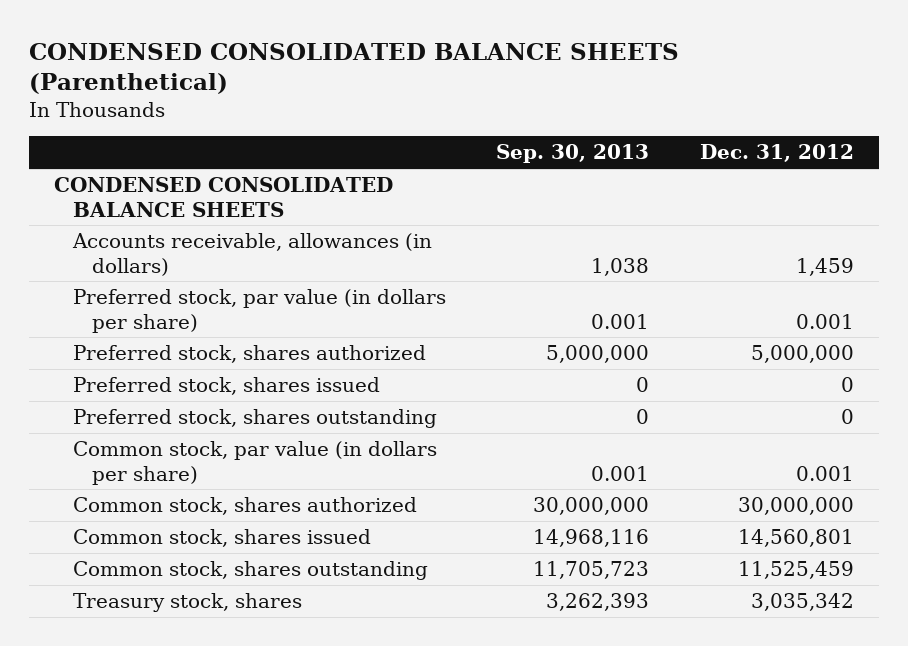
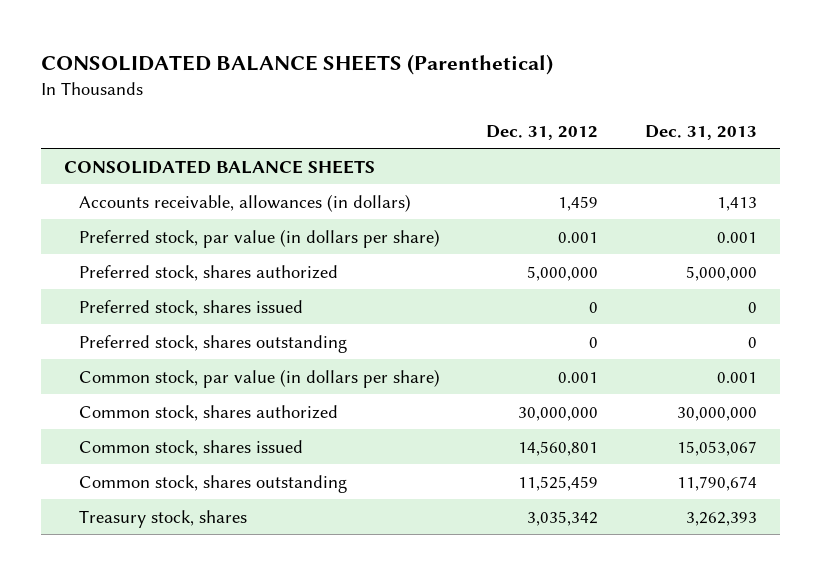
[29,42,680,95] CONDENSED CONSOLIDATED BALANCE SHEETS (Parenthetical) -> [40,53,553,75] CONSOLIDATED BALANCE SHEETS (Parenthetical)
[496,144,650,164] Sep. 30, 2013 -> none
none -> [644,124,757,140] Dec. 31, 2013
[54,177,394,217] CONDENSED CONSOLIDATED BALANCE SHEETS -> [64,159,376,174] CONSOLIDATED BALANCE SHEETS

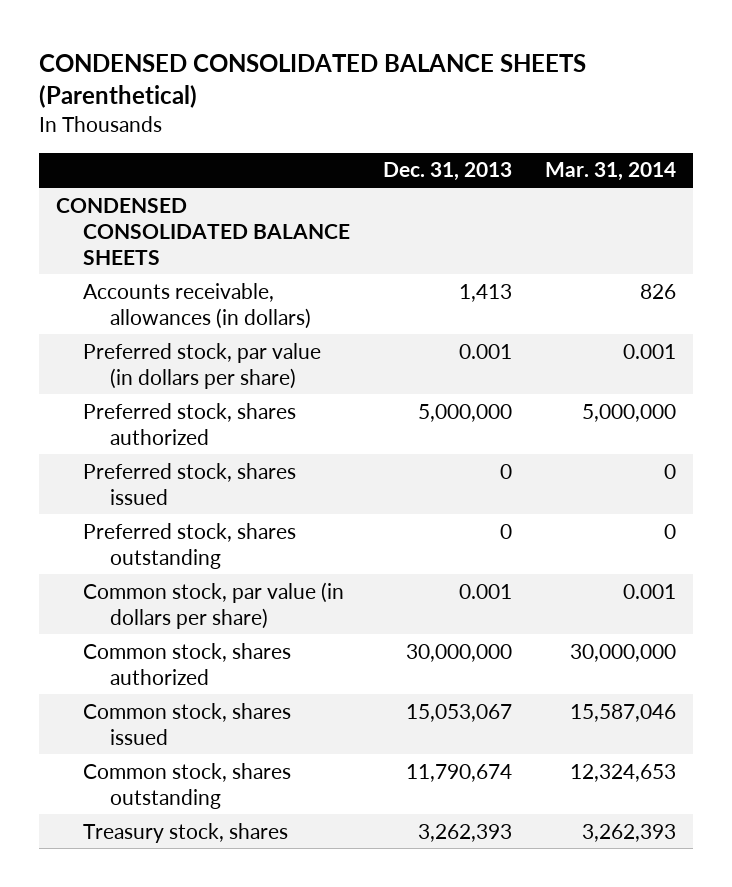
[40,53,553,75] CONSOLIDATED BALANCE SHEETS (Parenthetical) -> [39,53,587,108] CONDENSED CONSOLIDATED BALANCE SHEETS (Parenthetical)
[486,124,599,140] Dec. 31, 2012 -> none
none -> [545,162,677,182] Mar. 31, 2014
[64,159,376,174] CONSOLIDATED BALANCE SHEETS -> [56,197,351,265] CONDENSED CONSOLIDATED BALANCE SHEETS

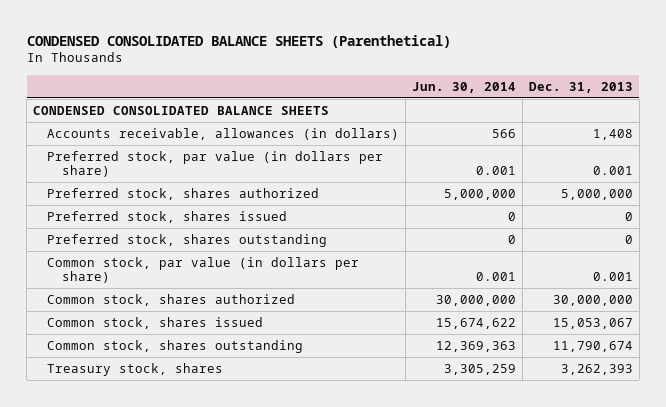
[545,162,677,182] Mar. 31, 2014 -> none
none -> [412,81,517,93] Jun. 30, 2014
[459,283,513,302] 1,413 -> [592,128,633,140] 1,408

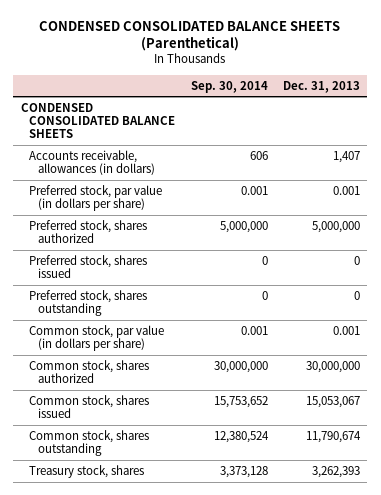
[412,81,517,93] Jun. 30, 2014 -> none
none -> [190,80,268,93] Sep. 30, 2014
[592,128,633,140] 1,408 -> [332,150,360,163] 1,407

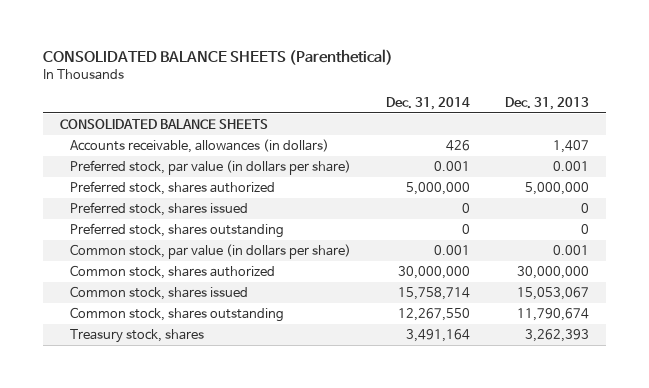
[39,20,341,52] CONDENSED CONSOLIDATED BALANCE SHEETS (Parenthetical) -> [42,49,393,66] CONSOLIDATED BALANCE SHEETS (Parenthetical)
[190,80,268,93] Sep. 30, 2014 -> none
none -> [386,96,471,110] Dec. 31, 2014
[20,102,176,139] CONDENSED CONSOLIDATED BALANCE SHEETS -> [60,119,269,130] CONSOLIDATED BALANCE SHEETS

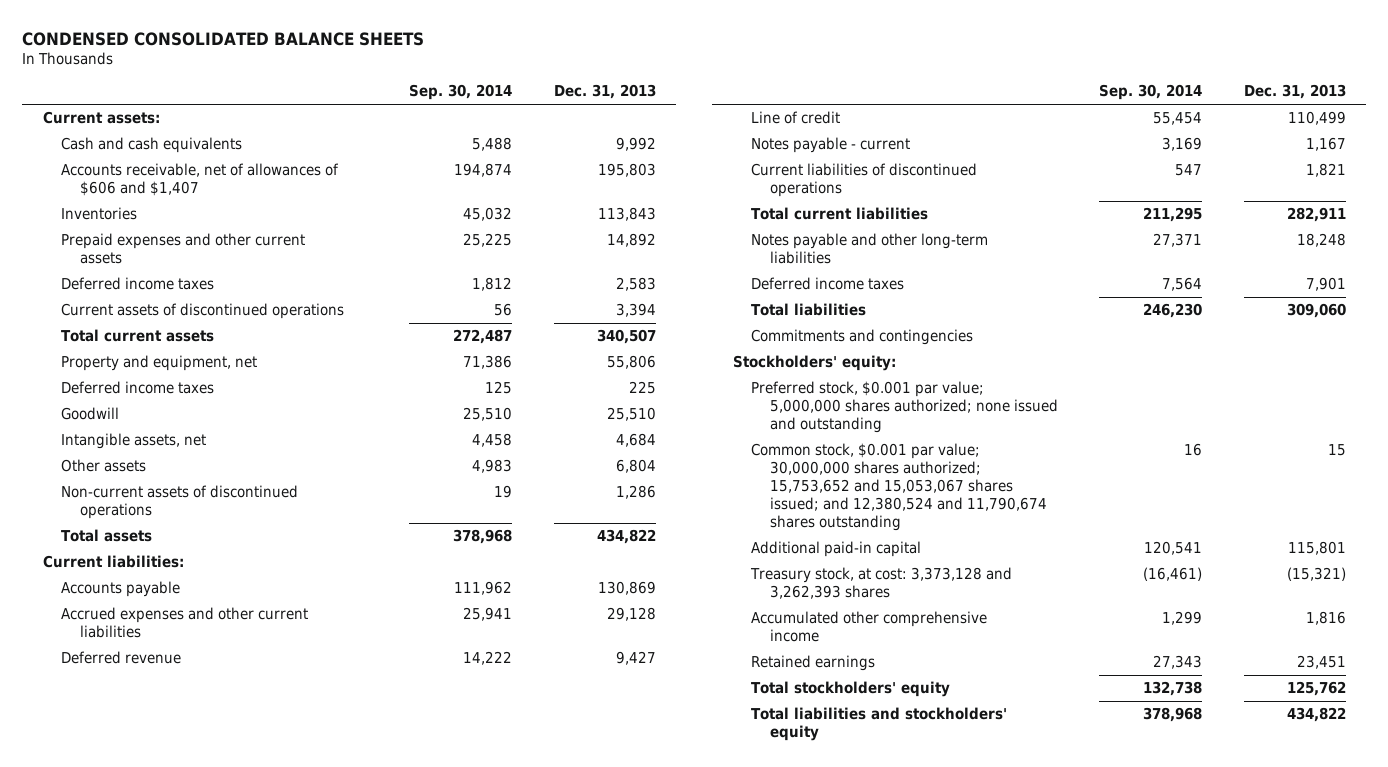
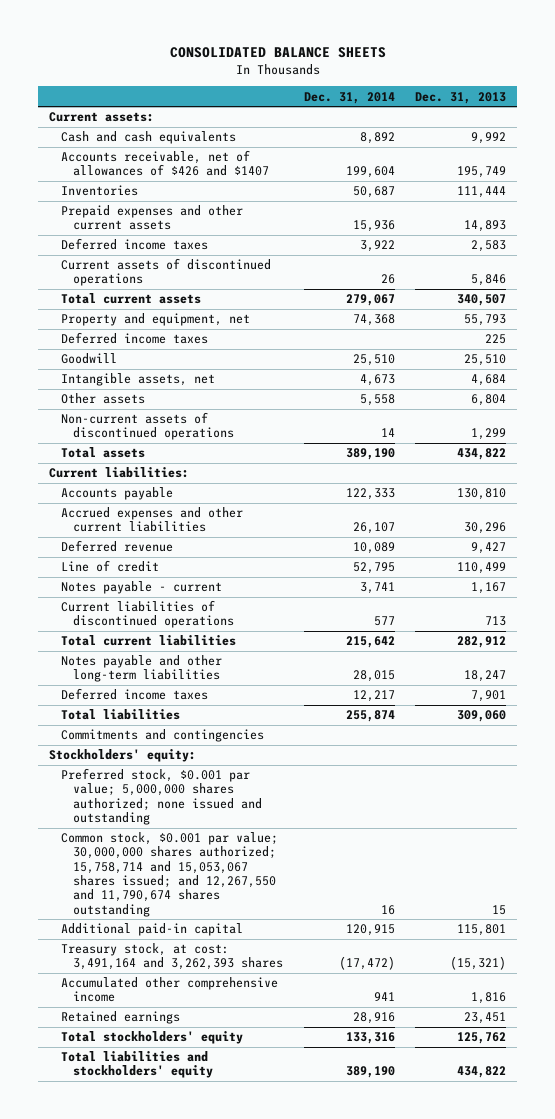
[22,31,425,46] CONDENSED CONSOLIDATED BALANCE SHEETS -> [169,47,386,59] CONSOLIDATED BALANCE SHEETS
[409,84,513,101] Sep. 30, 2014 -> none
none -> [303,91,395,104] Dec. 31, 2014
[61,163,340,197] Accounts receivable, net of allowances of $606 and $1,407 -> [60,150,269,177] Accounts receivable, net of allowances of $426 and $1407
[597,163,656,178] 195,803 -> [457,166,507,179] 195,749
[597,207,656,222] 113,843 -> [457,186,507,199] 111,444
[606,233,656,248] 14,892 -> [464,220,507,233] 14,893
[615,303,656,318] 3,394 -> [471,274,507,287] 5,846
[606,355,656,370] 55,806 -> [464,314,507,327] 55,793
[615,485,656,500] 1,286 -> [471,428,507,441] 1,299
[597,581,656,596] 130,869 -> [457,488,507,501] 130,810
[606,607,656,622] 29,128 -> [464,522,507,535] 30,296
[1305,163,1346,178] 1,821 -> [485,616,507,627] 713
[1286,207,1346,223] 282,911 -> [457,636,507,649] 282,912
[1296,233,1346,248] 18,248 -> [464,670,507,683] 18,247
[751,443,1047,532] Common stock, $0.001 par value; 30,000,000 shares authorized; 15,753,652 and 15,053,067 shares issued; and 12,380,524 and 11,790,674 shares outstanding -> [60,832,278,917] Common stock, $0.001 par value; 30,000,000 shares authorized; 15,758,714 and 15,053,067 shares issued; and 12,267,550 and 11,790,674 shares outstanding
[750,567,1013,600] Treasury stock, at cost: 3,373,128 and 3,262,393 shares -> [60,943,283,971] Treasury stock, at cost: 3,491,164 and 3,262,393 shares

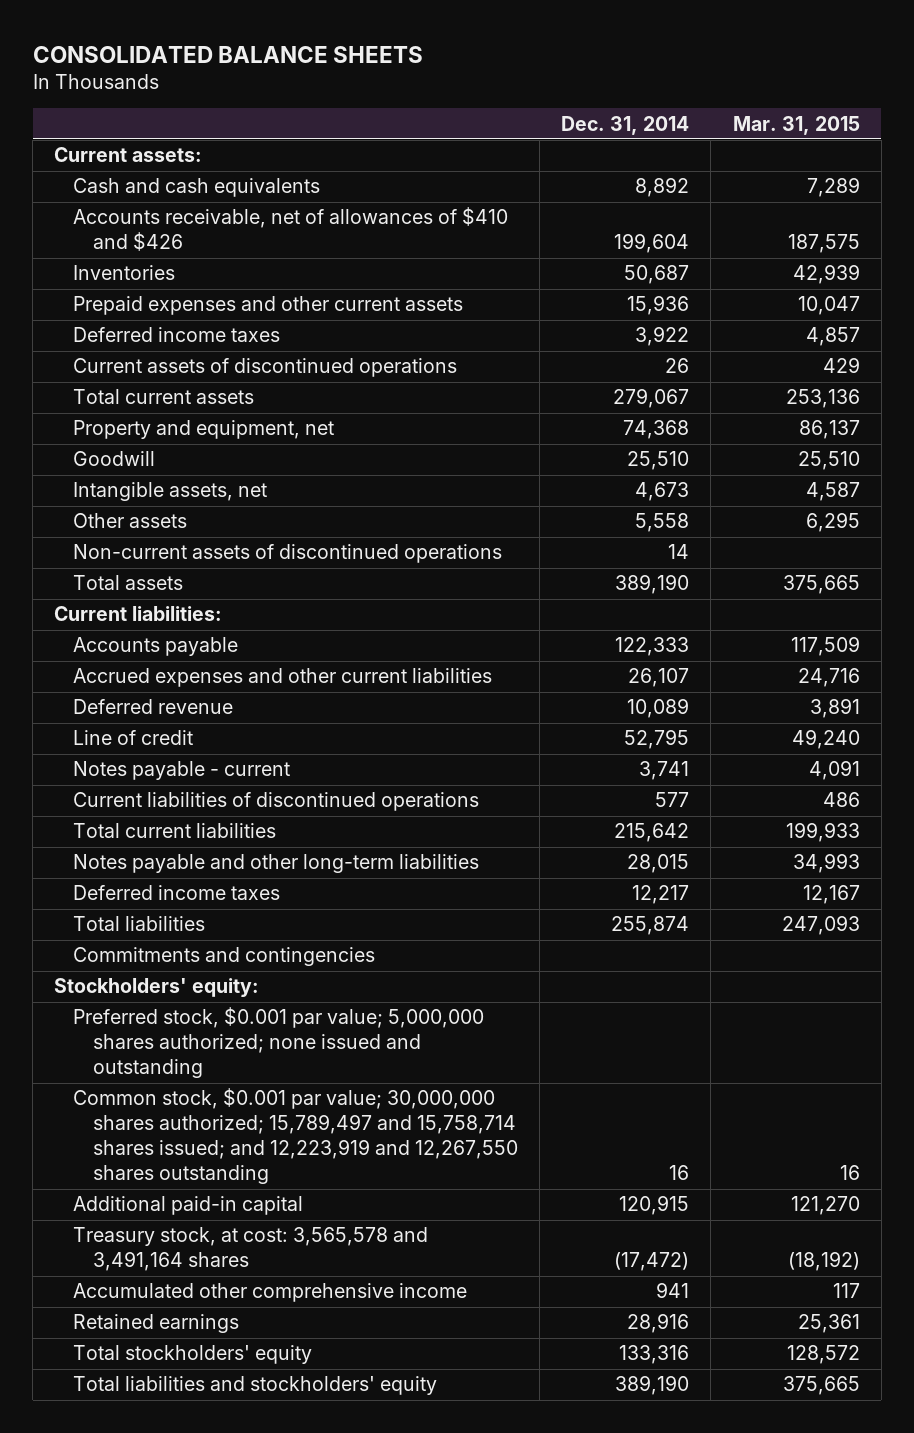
[415,91,507,104] Dec. 31, 2013 -> none
none -> [732,115,860,135] Mar. 31, 2015
[60,150,269,177] Accounts receivable, net of allowances of $426 and $1407 -> [73,207,509,252] Accounts receivable, net of allowances of $410 and $426
[60,332,208,345] Deferred income taxes -> none
[60,832,278,917] Common stock, $0.001 par value; 30,000,000 shares authorized; 15,758,714 and 15,053,067 shares issued; and 12,267,550 and 11,790,674 shares outstanding -> [73,1088,518,1185] Common stock, $0.001 par value; 30,000,000 shares authorized; 15,789,497 and 15,758,714 shares issued; and 12,223,919 and 12,267,550 shares outstanding
[60,943,283,971] Treasury stock, at cost: 3,491,164 and 3,262,393 shares -> [73,1227,429,1272] Treasury stock, at cost: 3,565,578 and 3,491,164 shares

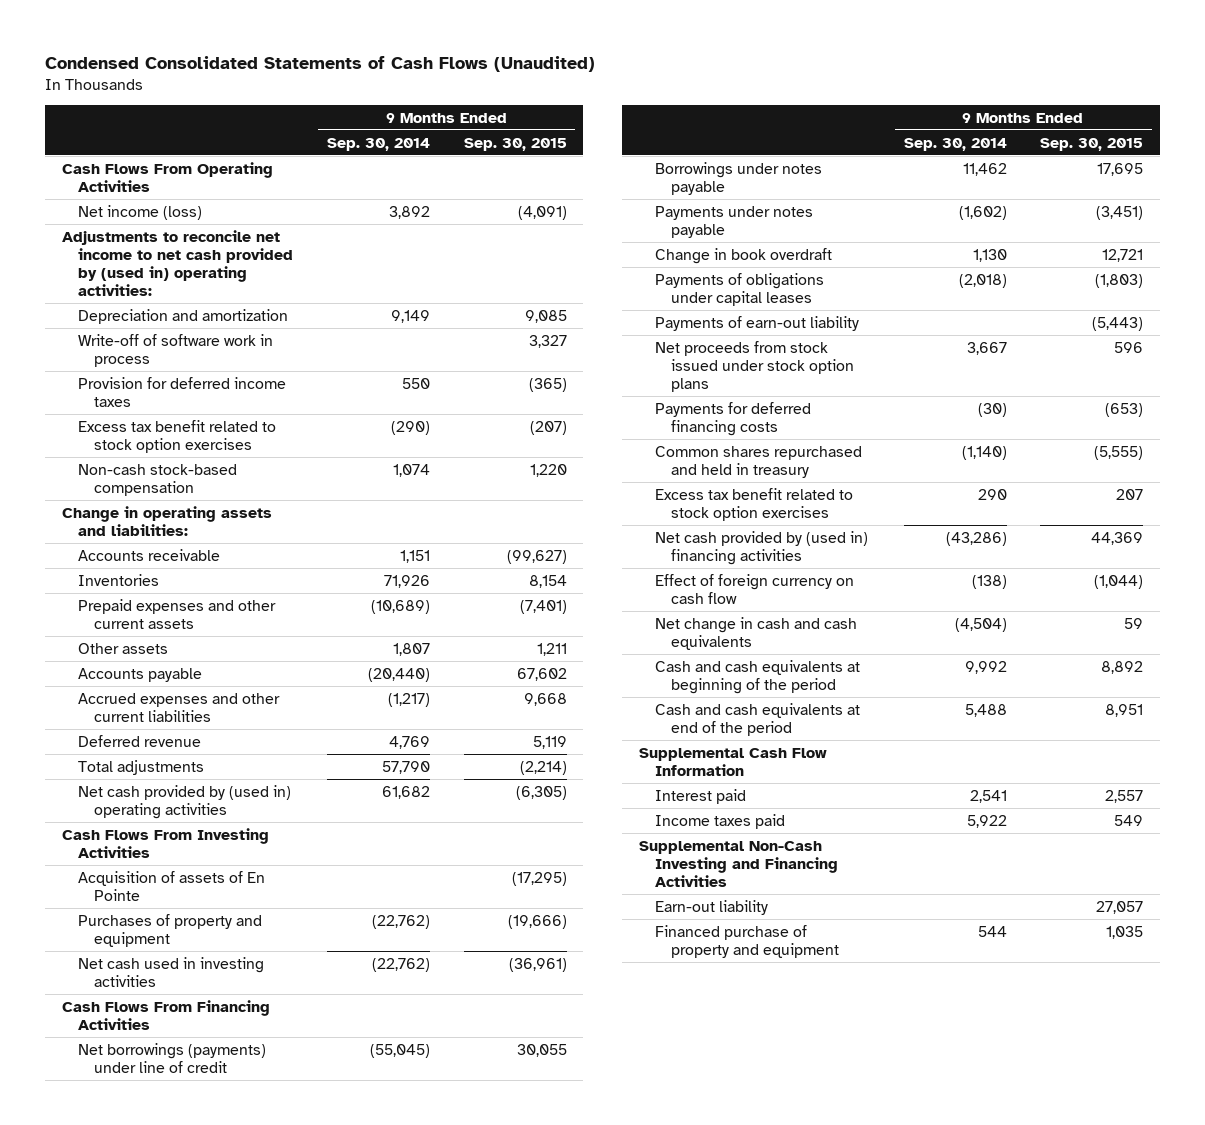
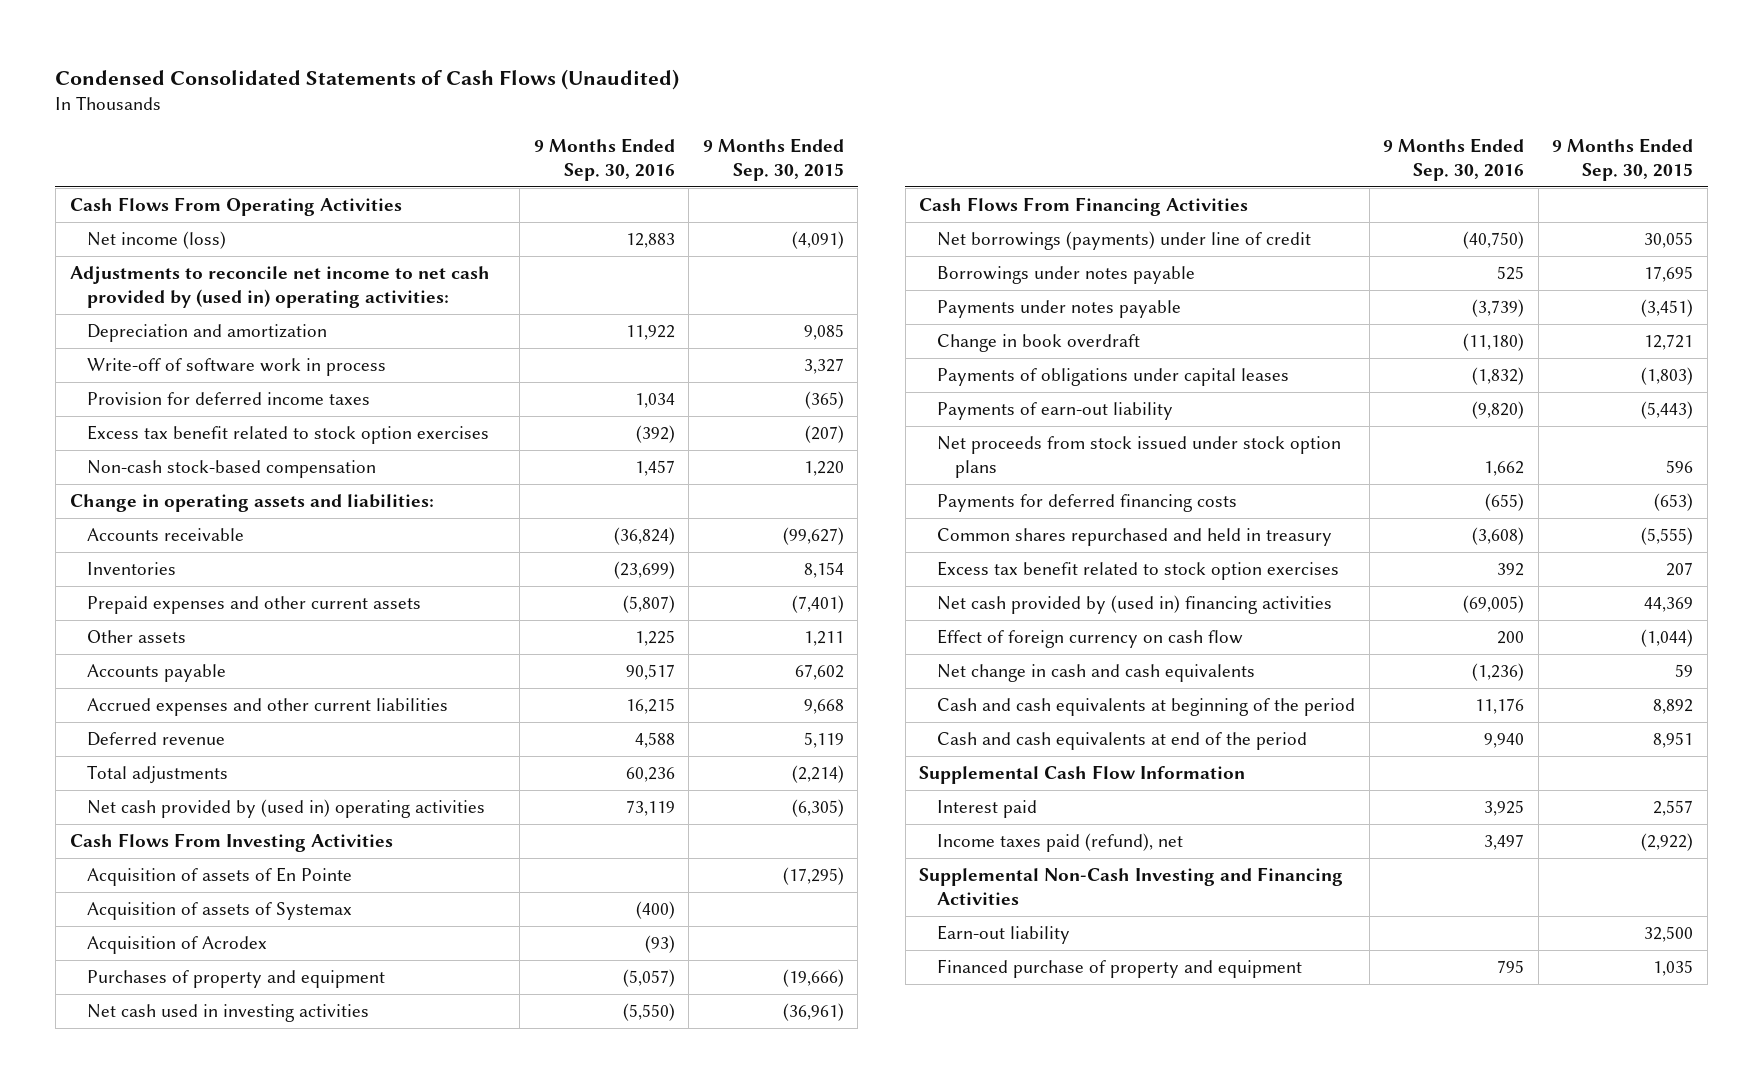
[326,137,430,151] Sep. 30, 2014 -> none
none -> [533,137,675,182] 9 Months Ended Sep. 30, 2016
none -> [87,901,353,920] Acquisition of assets of Systemax
none -> [87,935,268,954] Acquisition of Acrodex
[654,813,785,829] Income taxes paid -> [936,832,1183,852] Income taxes paid (refund), net
[1114,814,1144,826] 549 -> [1641,832,1694,851] (2,922)
[1096,900,1144,914] 27,057 -> [1644,925,1694,942] 32,500

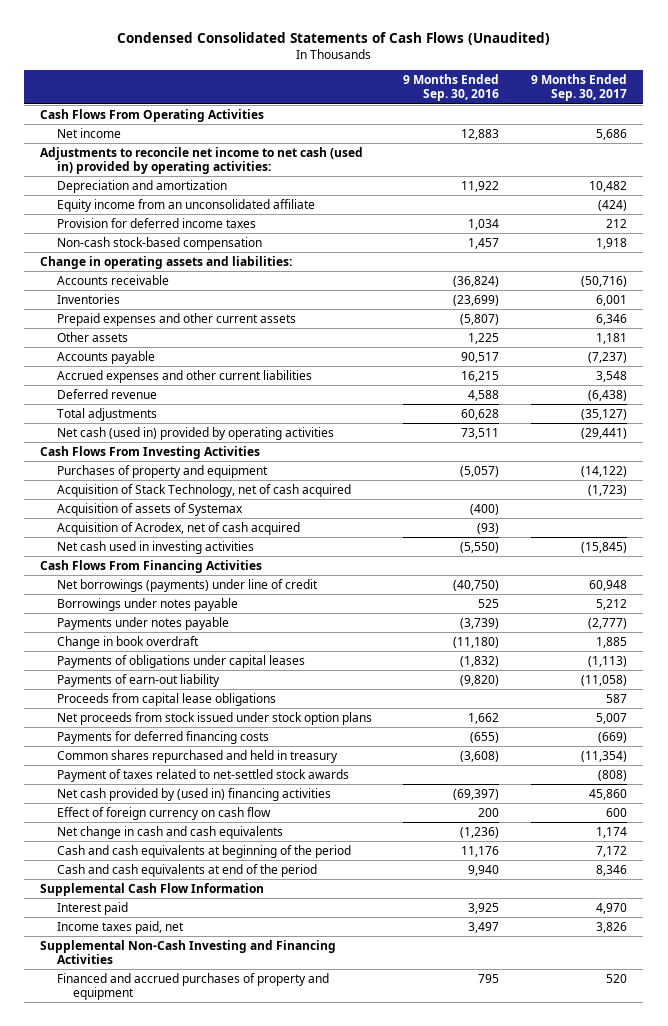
[702,137,844,182] 9 Months Ended Sep. 30, 2015 -> none
none -> [531,74,628,102] 9 Months Ended Sep. 30, 2017
[87,230,227,249] Net income (loss) -> [56,127,121,138] Net income
[69,265,490,309] Adjustments to reconcile net income to net cash provided by (used in) operating activities: -> [40,146,364,174] Adjustments to reconcile net income to net cash (used in) provided by operating activities:
[87,357,387,376] Write-off of software work in process -> none
none -> [56,198,315,212] Equity income from an unconsolidated affiliate
[87,424,490,444] Excess tax benefit related to stock option exercises -> none
[625,766,675,782] 60,236 -> [461,408,500,420] 60,628
[87,798,486,818] Net cash provided by (used in) operating activities -> [56,426,334,440] Net cash (used in) provided by operating activities
[625,799,675,816] 73,119 -> [461,427,500,439] 73,511
[87,866,353,886] Acquisition of assets of En Pointe -> none
[87,935,268,954] Acquisition of Acrodex -> none
none -> [56,483,351,497] Acquisition of Stack Technology, net of cash acquired
[87,901,353,920] Acquisition of assets of Systemax -> [56,502,243,516] Acquisition of assets of Systemax
none -> [56,521,300,535] Acquisition of Acrodex, net of cash acquired
none -> [56,692,276,706] Proceeds from capital lease obligations
[936,560,1339,580] Excess tax benefit related to stock option exercises -> none
none -> [56,768,349,782] Payment of taxes related to net-settled stock awards
[1463,594,1525,613] (69,005) -> [453,788,500,800] (69,397)
[936,832,1183,852] Income taxes paid (refund), net -> [56,920,184,934] Income taxes paid, net
[936,924,1070,944] Earn-out liability -> none
[936,958,1302,978] Financed purchase of property and equipment -> [56,972,329,1000] Financed and accrued purchases of property and equipment

